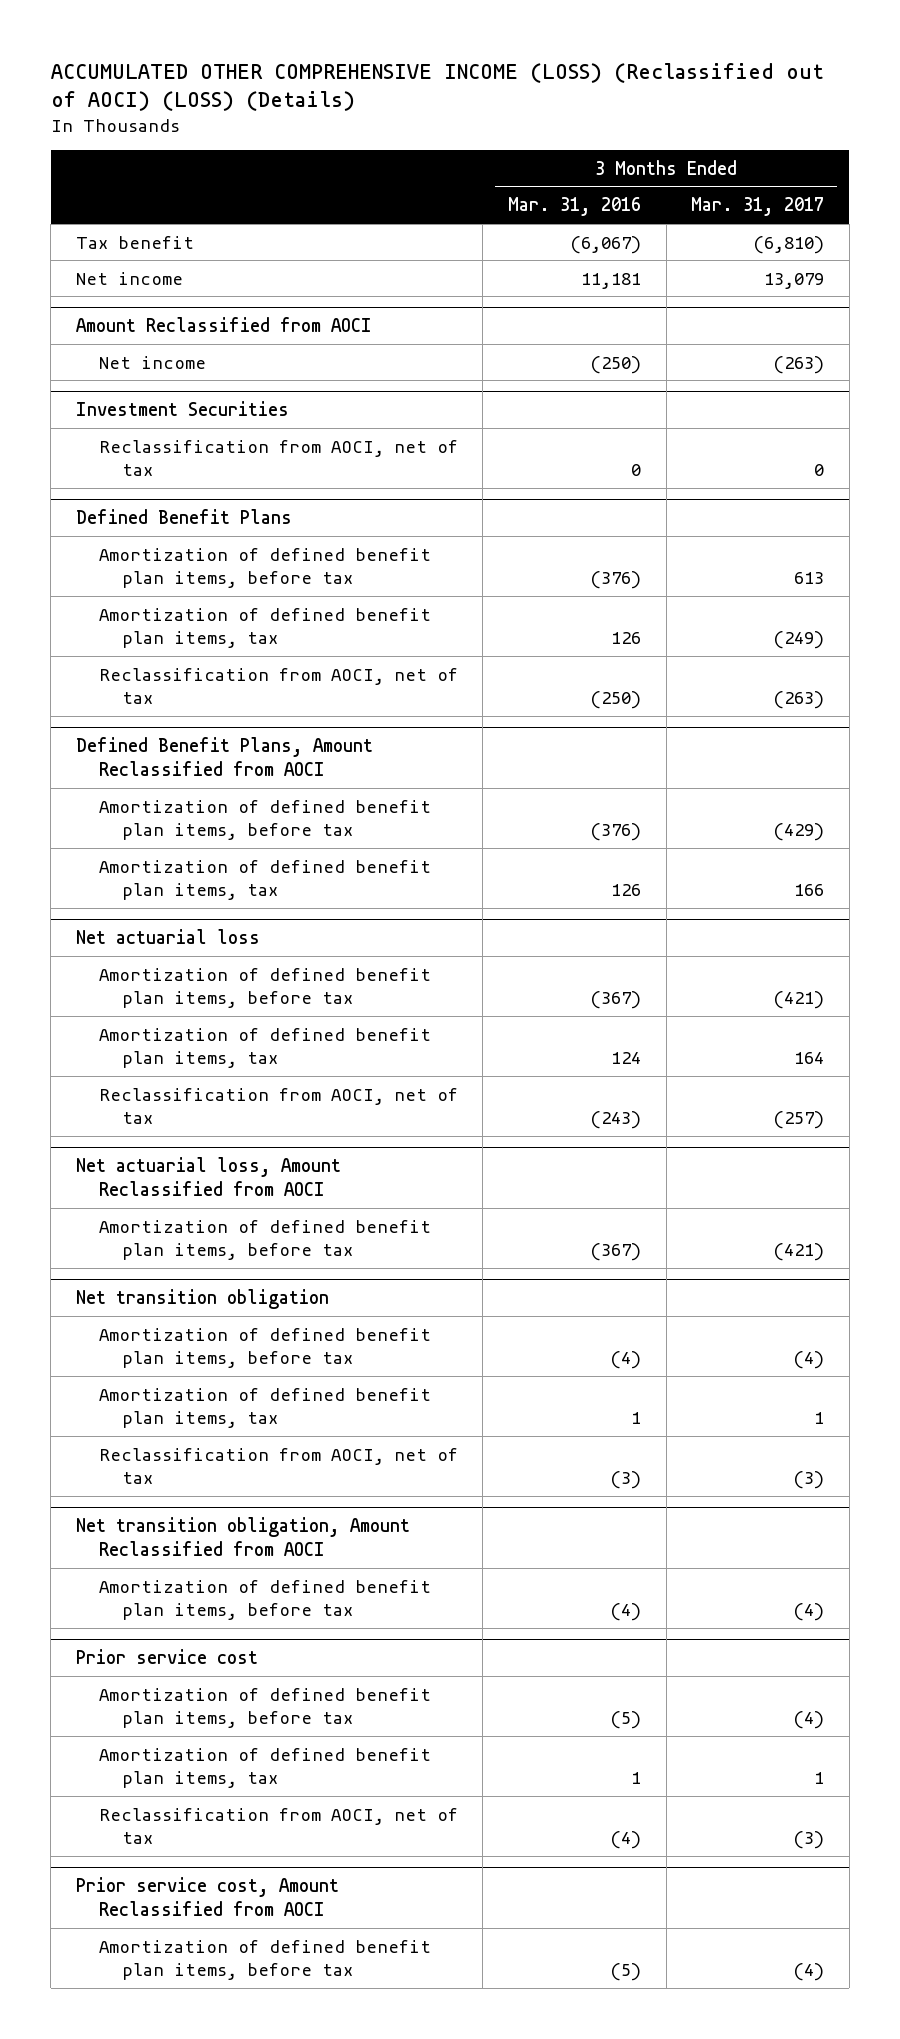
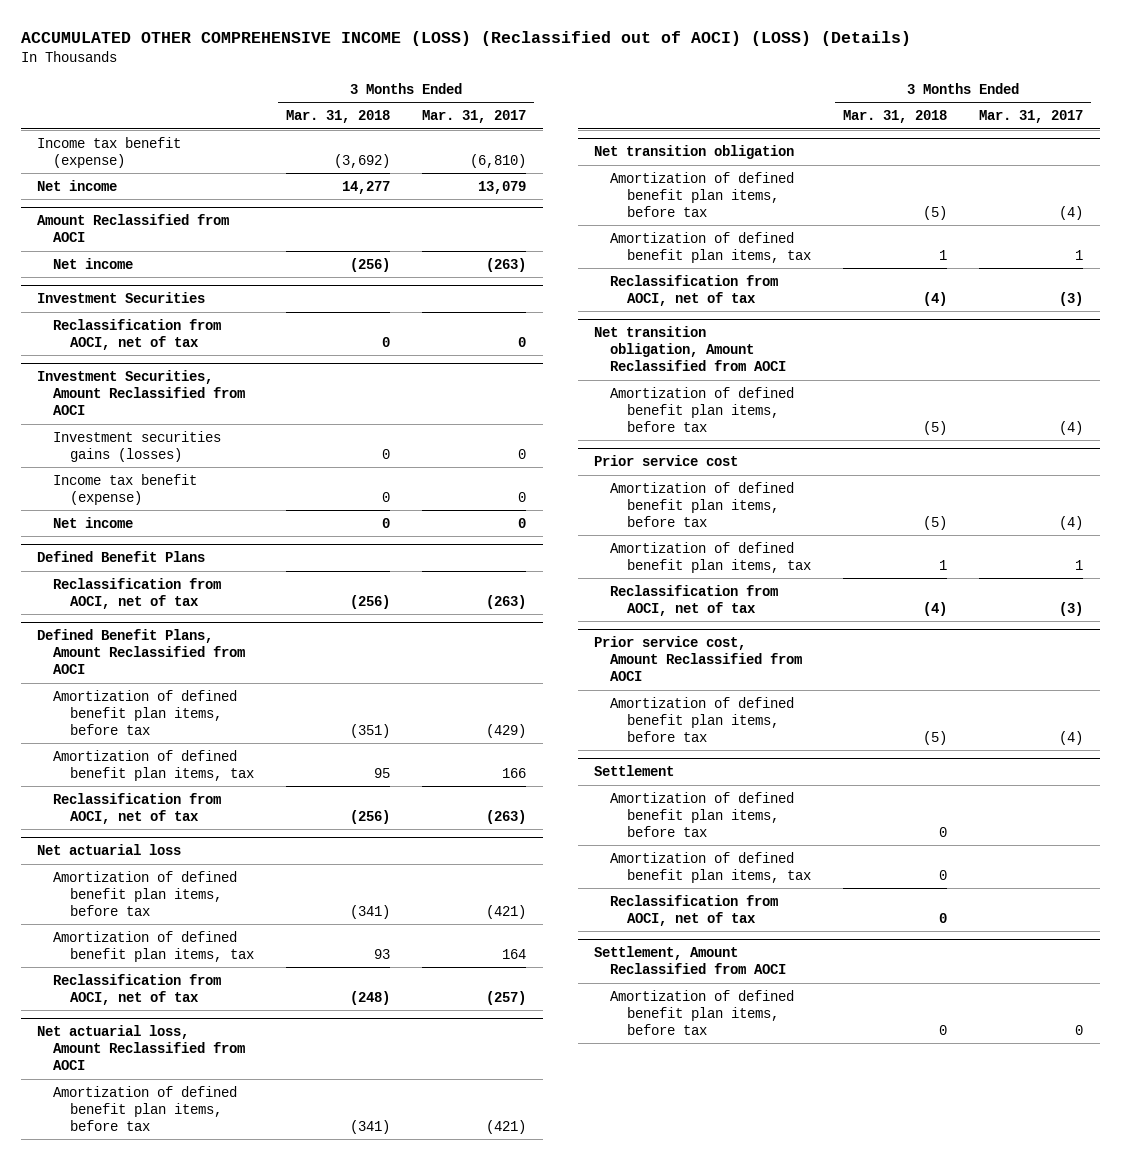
[508,197,642,217] Mar. 31, 2016 -> none
none -> [286,110,391,124] Mar. 31, 2018
[75,235,194,249] Tax benefit -> [37,136,182,168] Income tax benefit (expense)
none -> [37,370,246,416] Investment Securities, Amount Reclassified from AOCI
none -> [53,430,222,462] Investment securities gains (losses)
none -> [53,473,198,505] Income tax benefit (expense)
none -> [53,516,134,528] Net income
[98,547,431,589] Amortization of defined benefit plan items, before tax -> none
[98,607,431,649] Amortization of defined benefit plan items, tax -> none
none -> [53,792,222,824] Reclassification from AOCI, net of tax
none -> [594,765,675,777] Settlement
none -> [610,791,795,837] Amortization of defined benefit plan items, before tax
none -> [610,851,811,883] Amortization of defined benefit plan items, tax
none -> [610,894,779,926] Reclassification from AOCI, net of tax
none -> [594,946,787,975] Settlement, Amount Reclassified from AOCI
none -> [610,989,795,1035] Amortization of defined benefit plan items, before tax

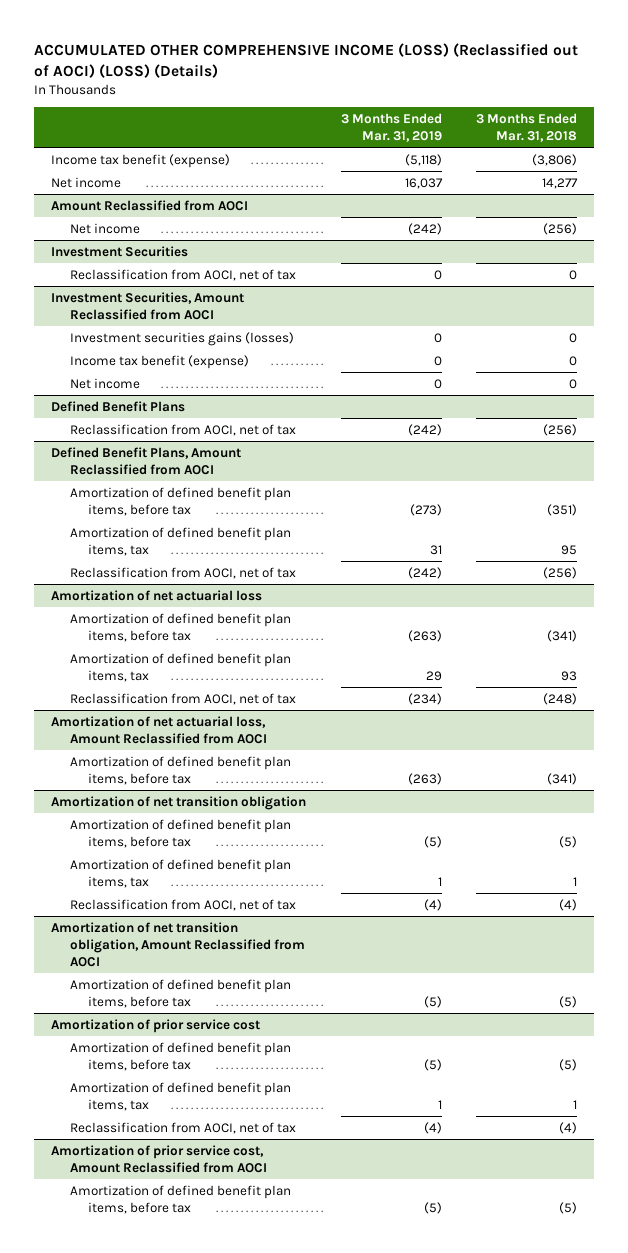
[422,110,527,124] Mar. 31, 2017 -> none
none -> [340,112,442,142] 3 Months Ended Mar. 31, 2019
[334,153,391,168] (3,692) -> [532,153,578,166] (3,806)
[37,844,182,856] Net actuarial loss -> [51,589,263,601] Amortization of net actuarial loss
[37,1025,246,1071] Net actuarial loss, Amount Reclassified from AOCI -> [51,715,267,744] Amortization of net actuarial loss, Amount Reclassified from AOCI
[594,145,795,160] Net transition obligation -> [51,795,307,810] Amortization of net transition obligation
[594,326,787,372] Net transition obligation, Amount Reclassified from AOCI -> [51,921,305,967] Amortization of net transition obligation, Amount Reclassified from AOCI
[594,455,739,467] Prior service cost -> [51,1018,261,1033] Amortization of prior service cost
[594,636,803,682] Prior service cost, Amount Reclassified from AOCI -> [51,1144,267,1173] Amortization of prior service cost, Amount Reclassified from AOCI
[594,765,675,777] Settlement -> none
[610,791,795,837] Amortization of defined benefit plan items, before tax -> none
[610,851,811,883] Amortization of defined benefit plan items, tax -> none
[610,894,779,926] Reclassification from AOCI, net of tax -> none
[594,946,787,975] Settlement, Amount Reclassified from AOCI -> none
[610,989,795,1035] Amortization of defined benefit plan items, before tax -> none

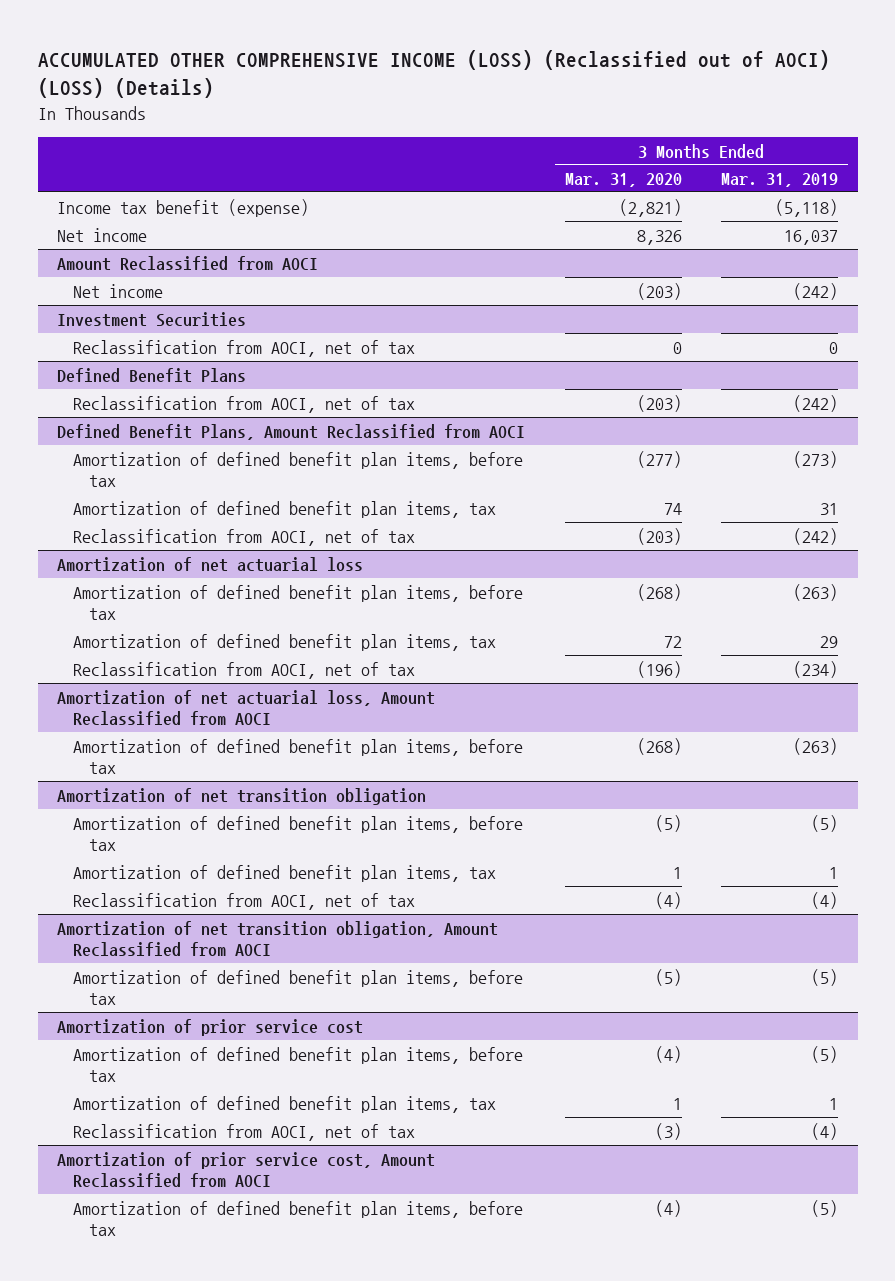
[476,112,578,142] 3 Months Ended Mar. 31, 2018 -> none
none -> [564,173,682,188] Mar. 31, 2020
[51,291,245,320] Investment Securities, Amount Reclassified from AOCI -> none
[69,331,294,346] Investment securities gains (losses) -> none
[69,354,249,369] Income tax benefit (expense) -> none
[69,377,140,389] Net income -> none

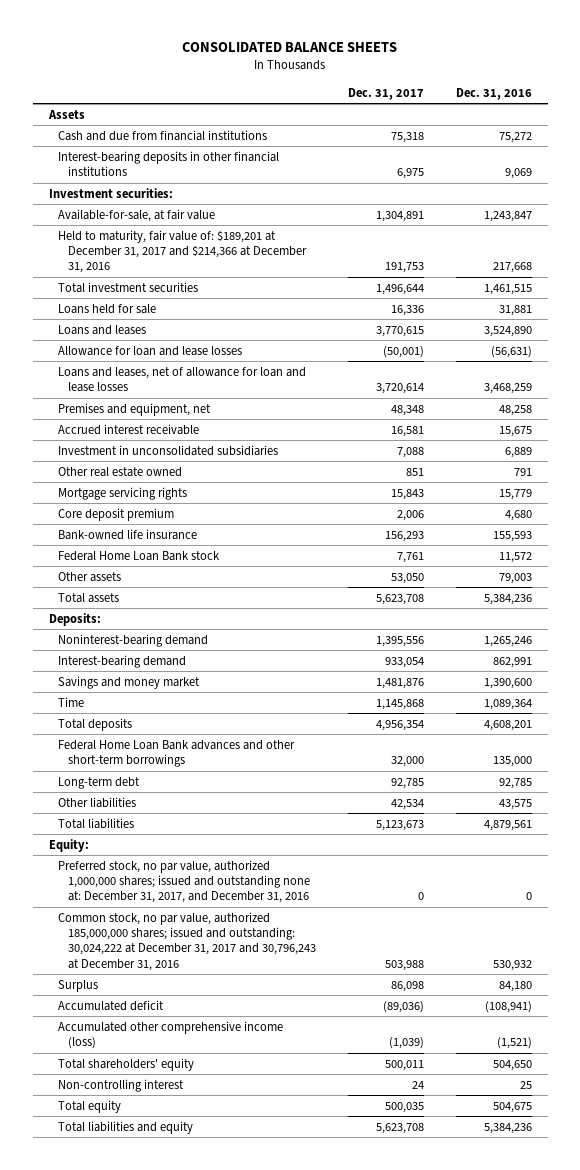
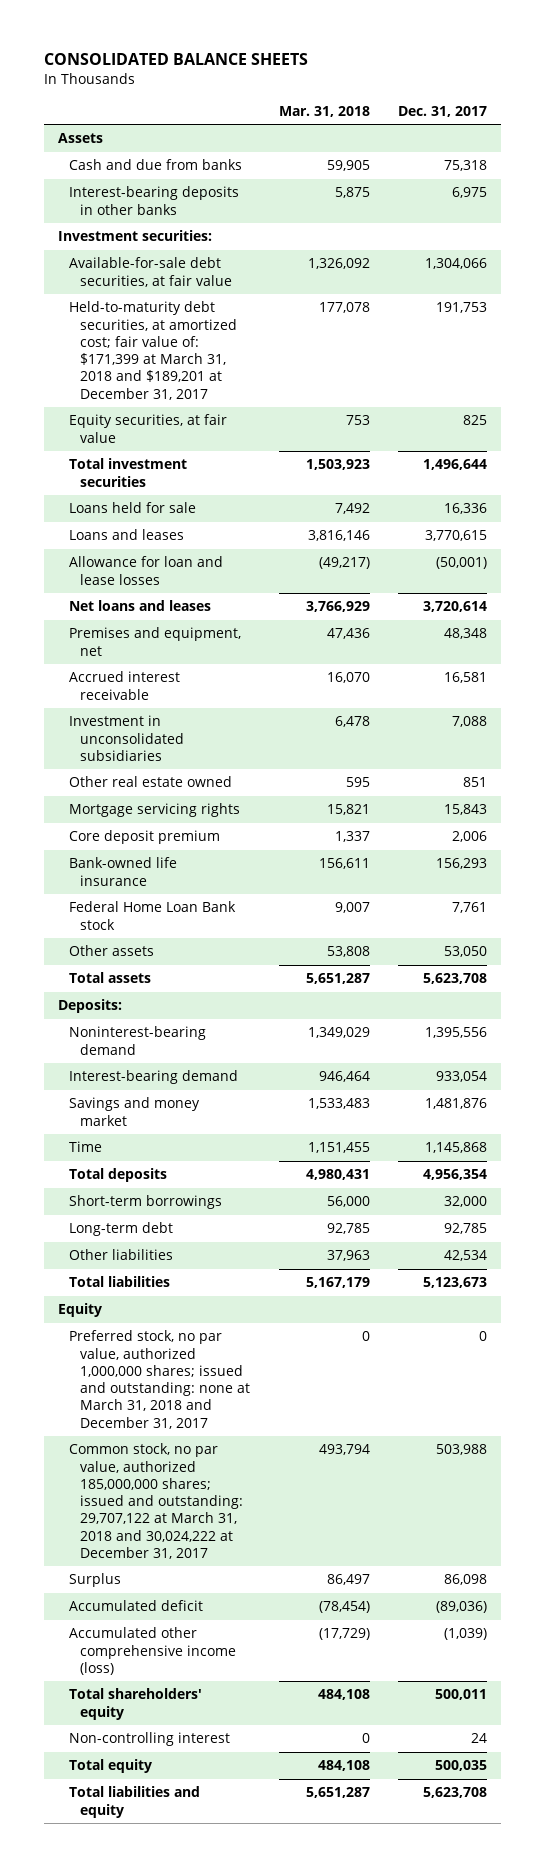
[455,87,532,100] Dec. 31, 2016 -> none
none -> [278,106,370,118] Mar. 31, 2018
[58,129,268,141] Cash and due from financial institutions -> [69,159,243,171] Cash and due from banks
[58,150,280,177] Interest-bearing deposits in other financial institutions -> [69,186,240,215] Interest-bearing deposits in other banks
[58,208,216,222] Available-for-sale, at fair value -> [69,257,233,287] Available-for-sale debt securities, at fair value
[375,210,424,222] 1,304,891 -> [424,258,487,270] 1,304,066
[58,229,307,274] Held to maturity, fair value of: $189,201 at December 31, 2017 and $214,366 at December 31, 2016 -> [69,301,238,400] Held-to-maturity debt securities, at amortized cost; fair value of: $171,399 at March 31, 2018 and $189,201 at December 31, 2017
none -> [69,414,228,443] Equity securities, at fair value
[58,366,307,393] Loans and leases, net of allowance for loan and lease losses -> [69,600,212,612] Net loans and leases
[58,739,296,768] Federal Home Loan Bank advances and other short-term borrowings -> [69,1195,223,1210] Short-term borrowings
[48,838,89,852] Equity: -> [57,1303,102,1318] Equity
[58,859,310,904] Preferred stock, no par value, authorized 1,000,000 shares; issued and outstanding none at: December 31, 2017, and December 31, 2016 -> [69,1330,251,1429] Preferred stock, no par value, authorized 1,000,000 shares; issued and outstanding: none at March 31, 2018 and December 31, 2017
[58,911,316,971] Common stock, no par value, authorized 185,000,000 shares; issued and outstanding: 30,024,222 at December 31, 2017 and 30,796,243 at December 31, 2016 -> [69,1443,244,1559] Common stock, no par value, authorized 185,000,000 shares; issued and outstanding: 29,707,122 at March 31, 2018 and 30,024,222 at December 31, 2017

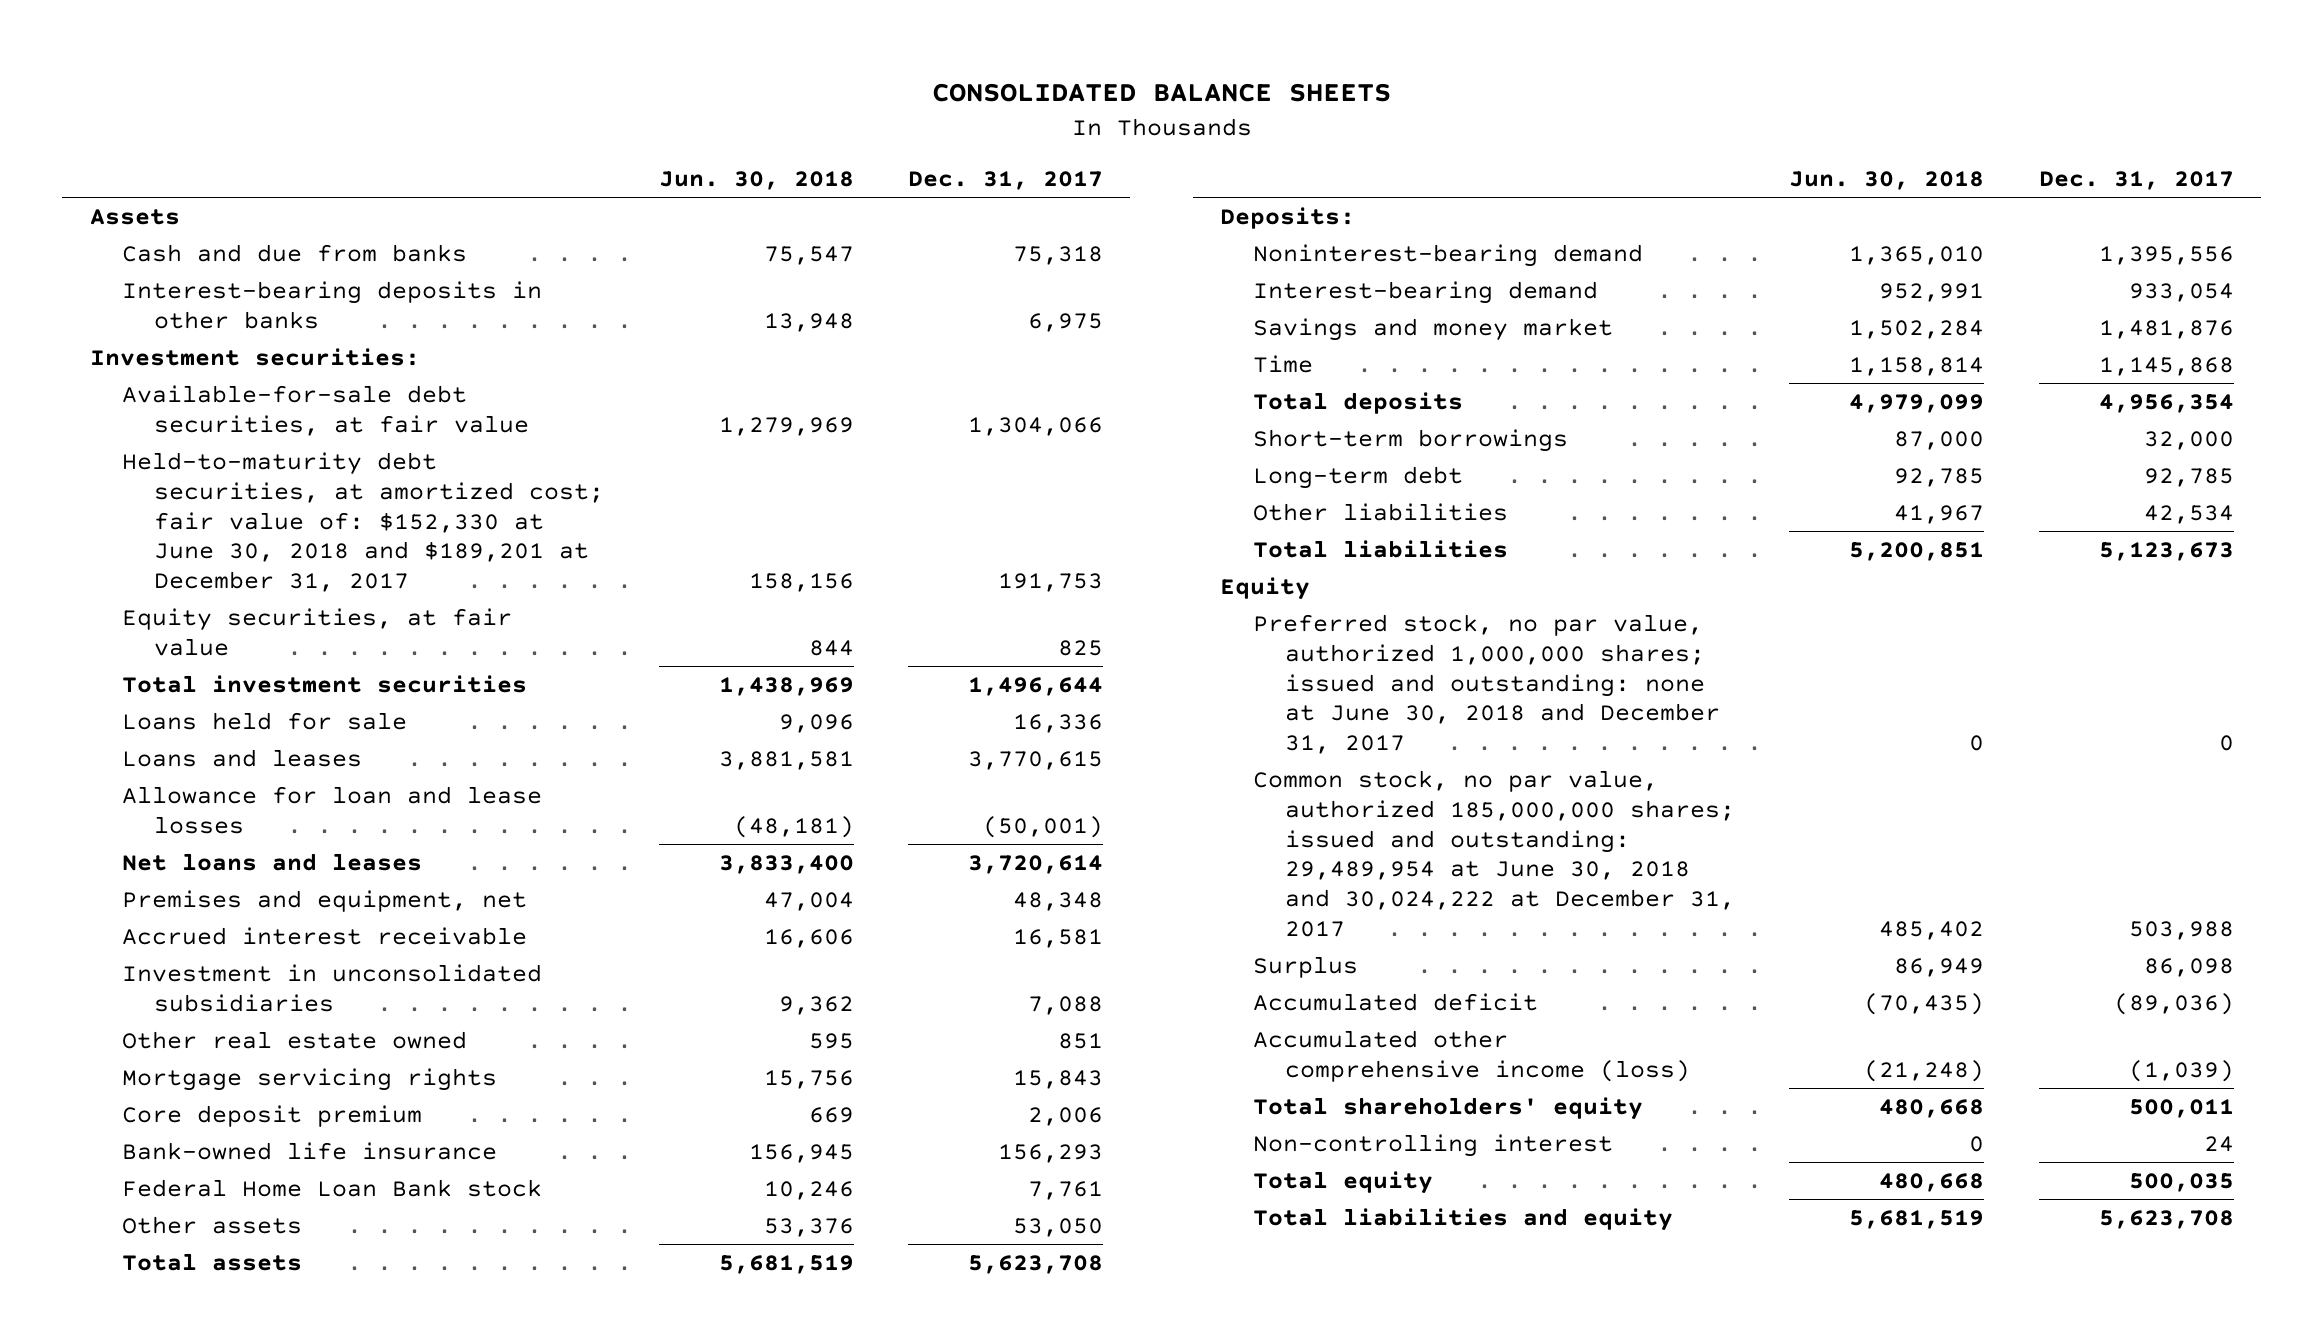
[278,106,370,118] Mar. 31, 2018 -> none
none -> [658,171,854,191] Jun. 30, 2018
[69,301,238,400] Held-to-maturity debt securities, at amortized cost; fair value of: $171,399 at March 31, 2018 and $189,201 at December 31, 2017 -> [122,451,605,593] Held-to-maturity debt securities, at amortized cost; fair value of: $152,330 at June 30, 2018 and $189,201 at December 31, 2017
[69,1330,251,1429] Preferred stock, no par value, authorized 1,000,000 shares; issued and outstanding: none at March 31, 2018 and December 31, 2017 -> [1252,613,1721,755] Preferred stock, no par value, authorized 1,000,000 shares; issued and outstanding: none at June 30, 2018 and December 31, 2017
[69,1443,244,1559] Common stock, no par value, authorized 185,000,000 shares; issued and outstanding: 29,707,122 at March 31, 2018 and 30,024,222 at December 31, 2017 -> [1252,769,1736,938] Common stock, no par value, authorized 185,000,000 shares; issued and outstanding: 29,489,954 at June 30, 2018 and 30,024,222 at December 31, 2017

